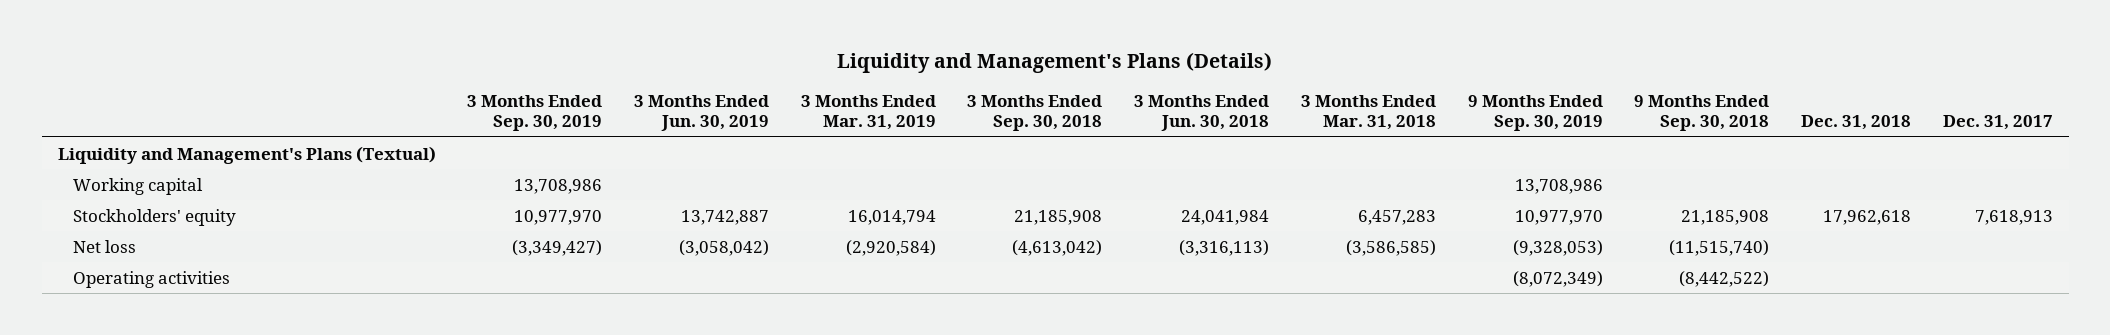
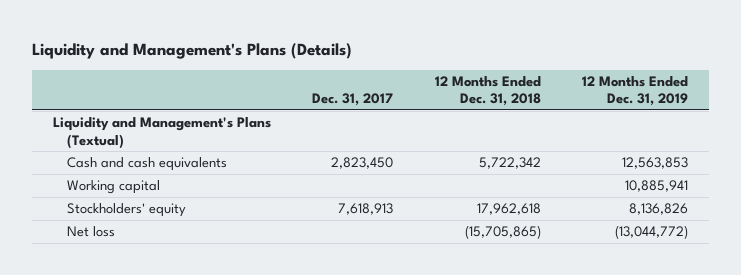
[467,94,603,132] 3 Months Ended Sep. 30, 2019 -> none
[634,94,770,132] 3 Months Ended Jun. 30, 2019 -> none
[800,94,936,131] 3 Months Ended Mar. 31, 2019 -> none
[967,94,1103,132] 3 Months Ended Sep. 30, 2018 -> none
[1134,94,1270,132] 3 Months Ended Jun. 30, 2018 -> none
[1300,94,1436,131] 3 Months Ended Mar. 31, 2018 -> none
[1467,94,1603,132] 9 Months Ended Sep. 30, 2019 -> none
[1634,94,1770,132] 9 Months Ended Sep. 30, 2018 -> none
[1800,115,1911,131] Dec. 31, 2018 -> none
none -> [434,75,541,107] 12 Months Ended Dec. 31, 2018
none -> [582,75,689,107] 12 Months Ended Dec. 31, 2019
none -> [67,157,228,172] Cash and cash equivalents
[73,270,231,288] Operating activities -> none

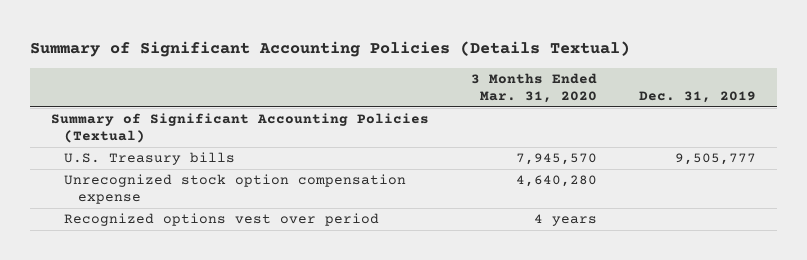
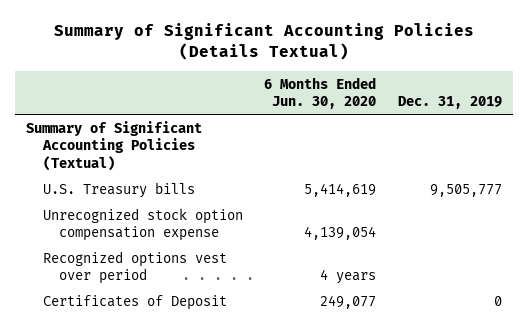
[471,73,598,104] 3 Months Ended Mar. 31, 2020 -> none
none -> [264,76,377,110] 6 Months Ended Jun. 30, 2020
none -> [42,294,227,310] Certificates of Deposit

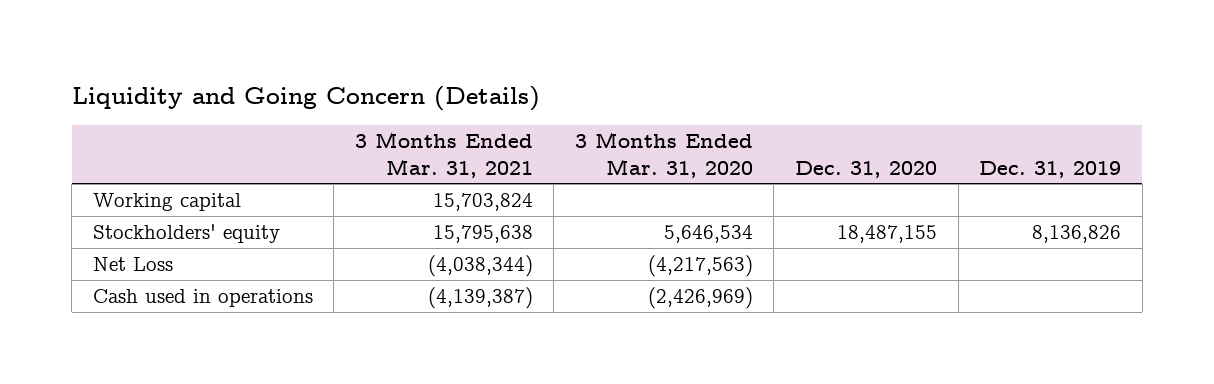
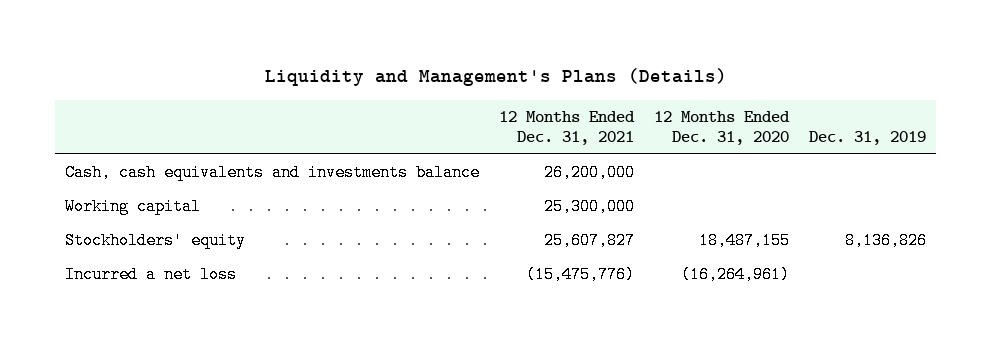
[71,86,540,112] Liquidity and Going Concern (Details) -> [264,68,727,87] Liquidity and Management's Plans (Details)
[354,132,533,178] 3 Months Ended Mar. 31, 2021 -> none
[574,132,753,178] 3 Months Ended Mar. 31, 2020 -> none
[795,160,938,178] Dec. 31, 2020 -> none
none -> [499,110,636,146] 12 Months Ended Dec. 31, 2021
none -> [654,110,791,146] 12 Months Ended Dec. 31, 2020
none -> [65,164,481,182] Cash, cash equivalents and investments balance
[92,289,313,308] Cash used in operations -> none
[92,257,173,272] Net Loss -> [65,266,238,284] Incurred a net loss

